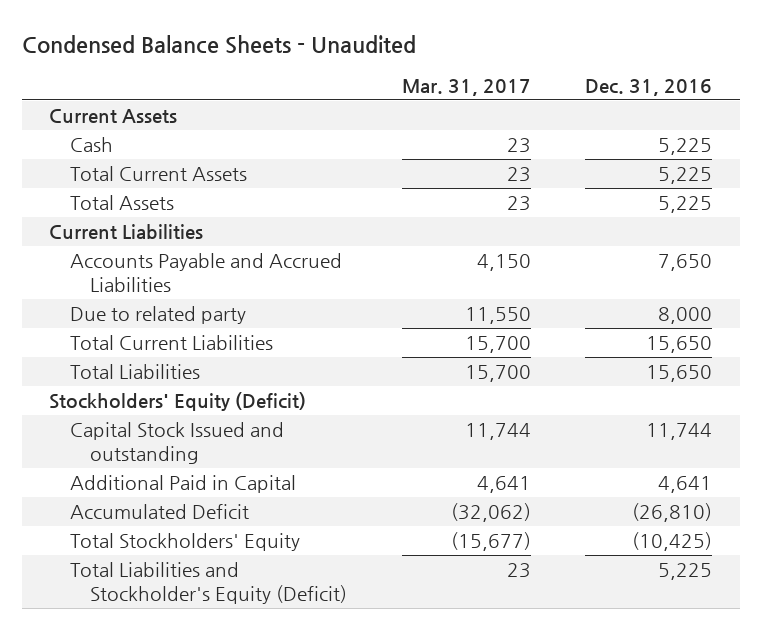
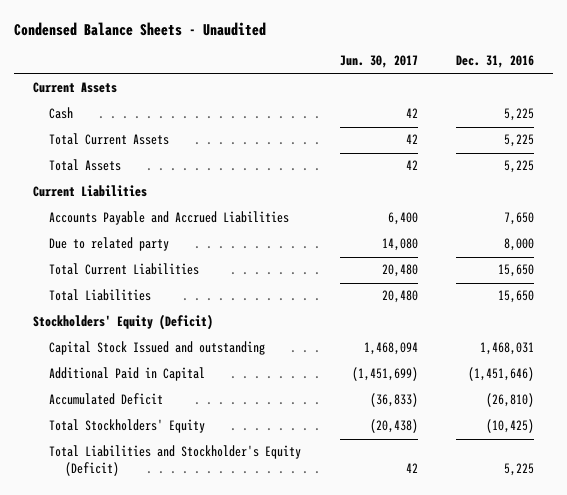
[401,78,531,96] Mar. 31, 2017 -> none
none -> [339,55,418,69] Jun. 30, 2017
[646,423,713,441] 11,744 -> [480,342,535,356] 1,468,031
[658,476,713,494] 4,641 -> [468,367,535,382] (1,451,646)

